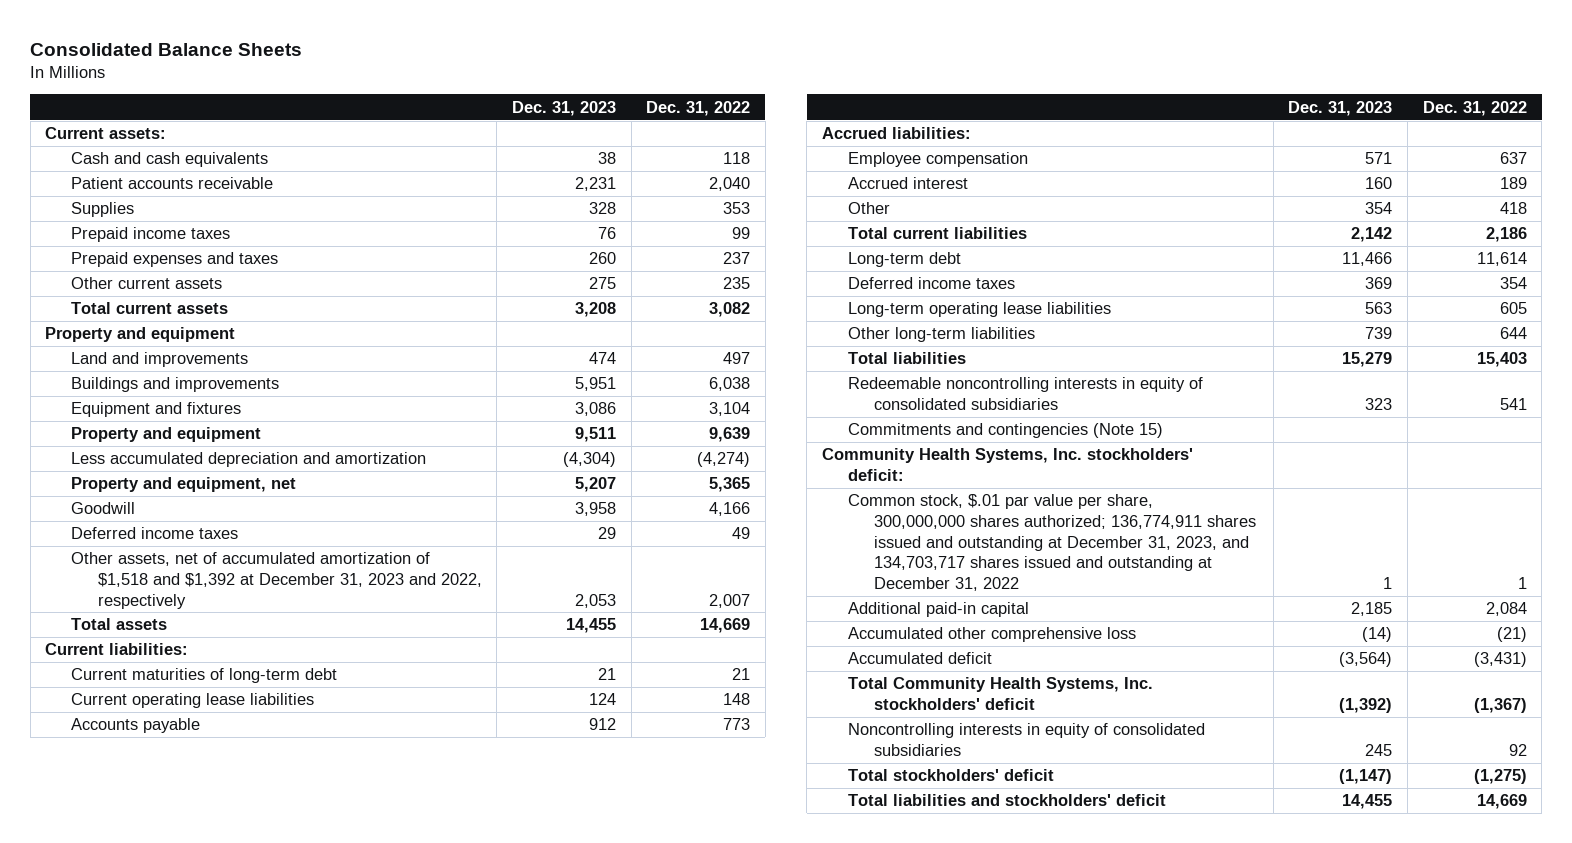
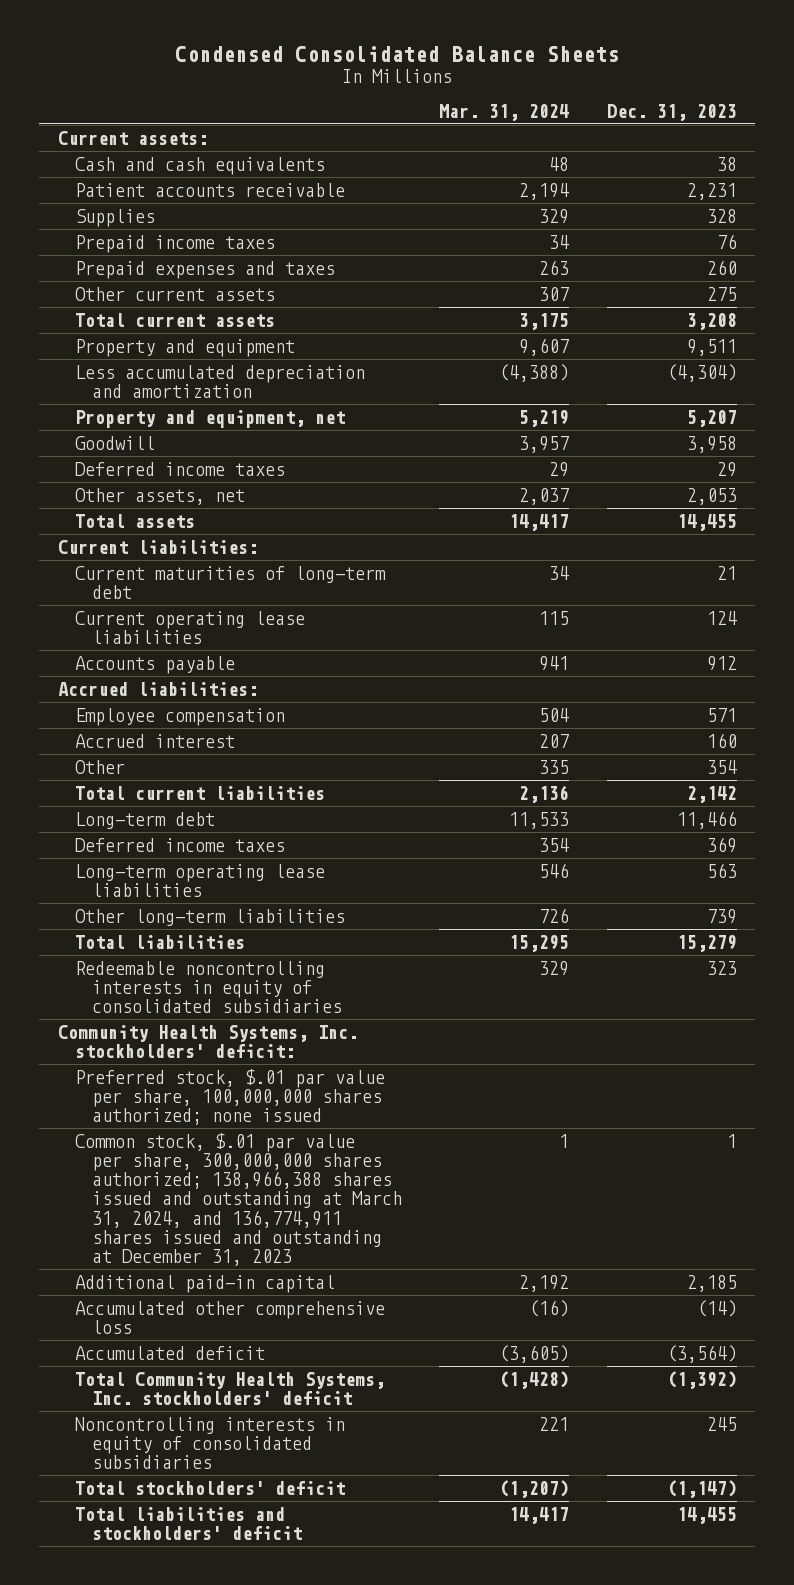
[30,42,303,56] Consolidated Balance Sheets -> [175,46,620,63] Condensed Consolidated Balance Sheets
[646,100,751,116] Dec. 31, 2022 -> none
none -> [439,103,570,121] Mar. 31, 2024
[45,327,236,343] Property and equipment -> none
[71,352,249,368] Land and improvements -> none
[71,377,280,393] Buildings and improvements -> none
[71,402,242,418] Equipment and fixtures -> none
[71,552,482,609] Other assets, net of accumulated amortization of $1,518 and $1,392 at December 31, 2023 and 2022, respectively -> [74,487,245,505] Other assets, net
[847,423,1163,439] Commitments and contingencies (Note 15) -> none
none -> [74,1068,385,1126] Preferred stock, $.01 par value per share, 100,000,000 shares authorized; none issued
[847,494,1257,591] Common stock, $.01 par value per share, 300,000,000 shares authorized; 136,774,911 shares issued and outstanding at December 31, 2023, and 134,703,717 shares issued and outstanding at December 31, 2022 -> [74,1132,402,1266] Common stock, $.01 par value per share, 300,000,000 shares authorized; 138,966,388 shares issued and outstanding at March 31, 2024, and 136,774,911 shares issued and outstanding at December 31, 2023

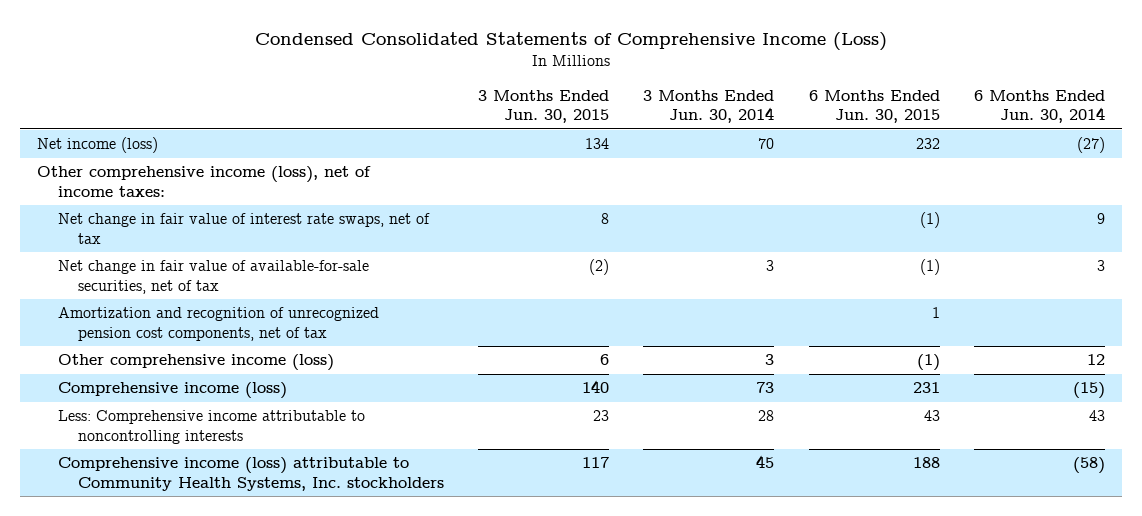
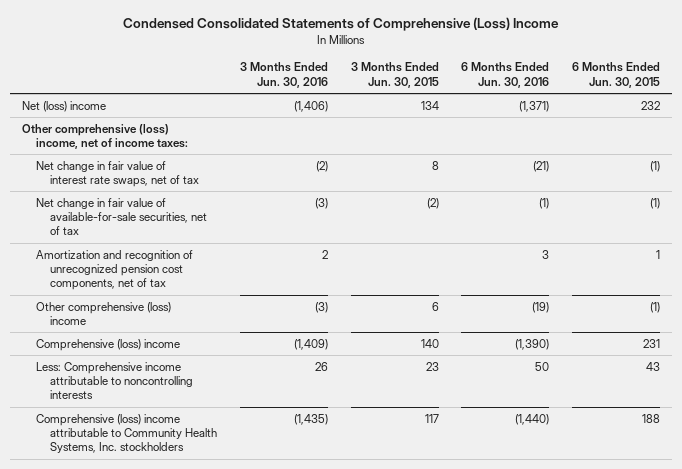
[255,31,888,51] Condensed Consolidated Statements of Comprehensive Income (Loss) -> [123,17,560,32] Condensed Consolidated Statements of Comprehensive (Loss) Income
[643,90,775,124] 3 Months Ended Jun. 30, 2014 -> none
[973,90,1105,124] 6 Months Ended Jun. 30, 2014 -> none
none -> [239,62,328,88] 3 Months Ended Jun. 30, 2016
none -> [461,62,550,88] 6 Months Ended Jun. 30, 2016
[37,137,159,154] Net income (loss) -> [21,100,106,112] Net (loss) income
[37,166,372,197] Other comprehensive income (loss), net of income taxes: -> [21,123,188,150] Other comprehensive (loss) income, net of income taxes:
[57,354,334,372] Other comprehensive income (loss) -> [35,301,171,326] Other comprehensive (loss) income
[57,382,287,400] Comprehensive income (loss) -> [35,338,180,351] Comprehensive (loss) income
[57,457,444,491] Comprehensive income (loss) attributable to Community Health Systems, Inc. stockholders -> [35,413,217,454] Comprehensive (loss) income attributable to Community Health Systems, Inc. stockholders

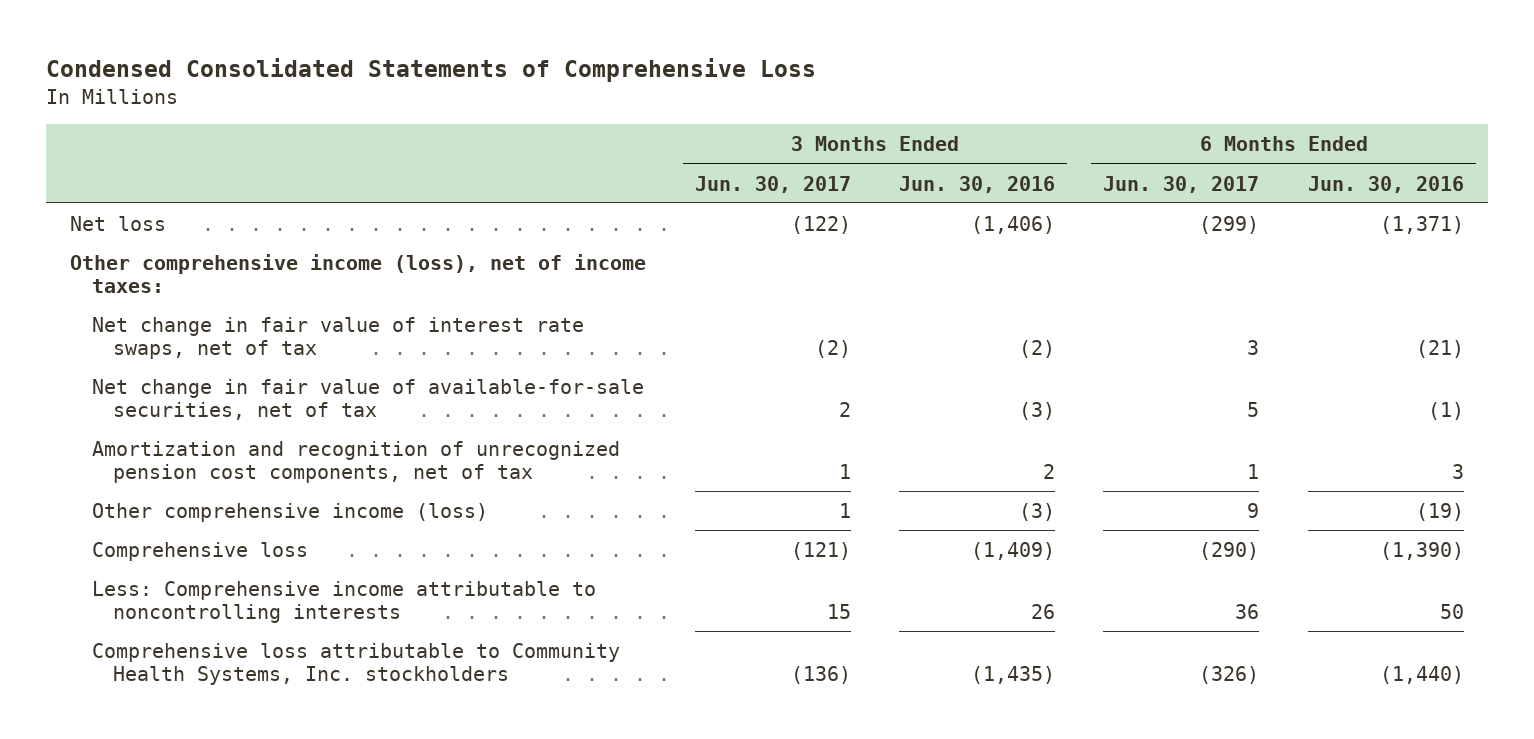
[123,17,560,32] Condensed Consolidated Statements of Comprehensive (Loss) Income -> [46,58,817,83] Condensed Consolidated Statements of Comprehensive Loss
[350,62,439,88] 3 Months Ended Jun. 30, 2015 -> none
[572,62,661,88] 6 Months Ended Jun. 30, 2015 -> none
none -> [694,175,851,193] Jun. 30, 2017
none -> [1103,175,1260,193] Jun. 30, 2017
[21,100,106,112] Net (loss) income -> [70,215,167,231] Net loss
[21,123,188,150] Other comprehensive (loss) income, net of income taxes: -> [70,253,647,294] Other comprehensive income (loss), net of income taxes:
[35,301,171,326] Other comprehensive (loss) income -> [91,502,488,522] Other comprehensive income (loss)
[35,338,180,351] Comprehensive (loss) income -> [91,541,308,561] Comprehensive loss
[35,413,217,454] Comprehensive (loss) income attributable to Community Health Systems, Inc. stockholders -> [91,642,620,686] Comprehensive loss attributable to Community Health Systems, Inc. stockholders

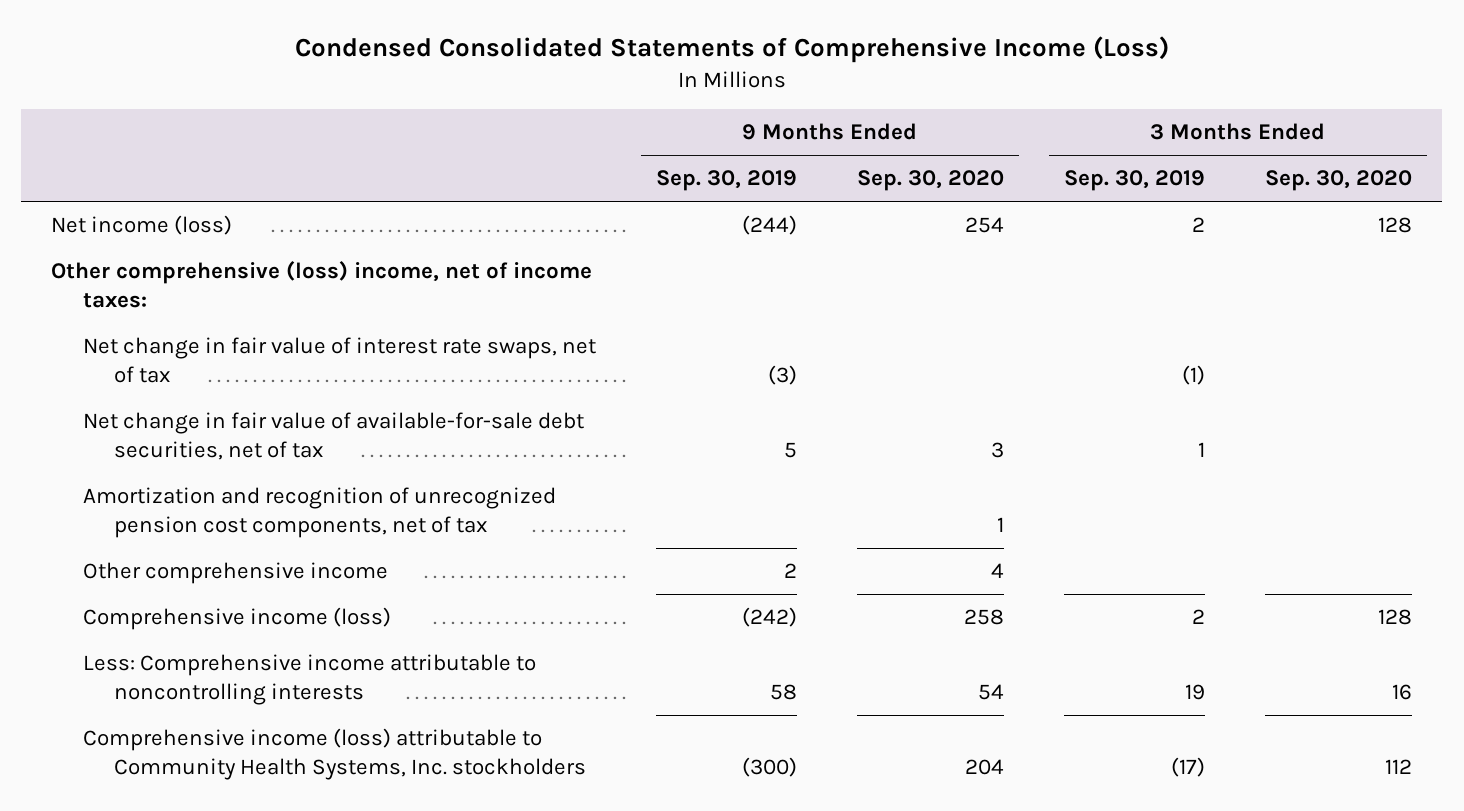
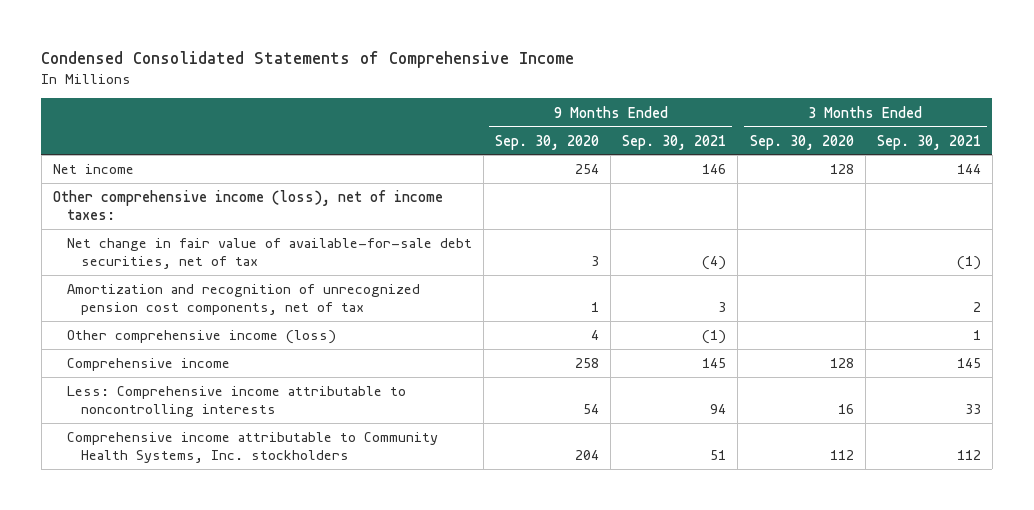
[294,36,1169,64] Condensed Consolidated Statements of Comprehensive Income (Loss) -> [41,51,575,69] Condensed Consolidated Statements of Comprehensive Income
[655,170,797,192] Sep. 30, 2019 -> none
[1064,170,1206,192] Sep. 30, 2019 -> none
none -> [622,134,727,150] Sep. 30, 2021
none -> [876,134,981,150] Sep. 30, 2021
[82,337,596,383] Net change in fair value of interest rate swaps, net of tax -> none
[51,215,233,236] Net income (loss) -> [52,164,134,175] Net income
[51,261,593,308] Other comprehensive (loss) income, net of income taxes: -> [52,190,443,221] Other comprehensive income (loss), net of income taxes:
[82,562,388,585] Other comprehensive income -> [67,330,337,345] Other comprehensive income (loss)
[82,607,391,631] Comprehensive income (loss) -> [67,358,231,372] Comprehensive income
[82,728,586,780] Comprehensive income (loss) attributable to Community Health Systems, Inc. stockholders -> [67,432,439,464] Comprehensive income attributable to Community Health Systems, Inc. stockholders

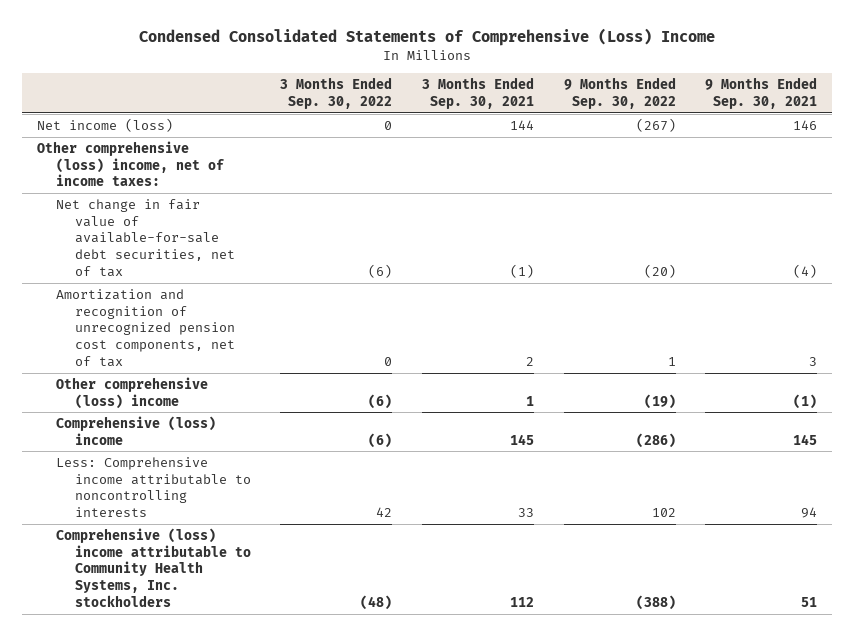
[41,51,575,69] Condensed Consolidated Statements of Comprehensive Income -> [138,28,715,47] Condensed Consolidated Statements of Comprehensive (Loss) Income
[495,134,600,150] Sep. 30, 2020 -> none
[749,134,854,150] Sep. 30, 2020 -> none
none -> [280,77,393,109] 3 Months Ended Sep. 30, 2022
none -> [563,77,676,109] 9 Months Ended Sep. 30, 2022
[52,164,134,175] Net income -> [36,117,173,132] Net income (loss)
[52,190,443,221] Other comprehensive income (loss), net of income taxes: -> [36,140,224,187] Other comprehensive (loss) income, net of income taxes:
[67,330,337,345] Other comprehensive income (loss) -> [55,376,208,409] Other comprehensive (loss) income
[67,358,231,372] Comprehensive income -> [55,415,216,445] Comprehensive (loss) income
[67,432,439,464] Comprehensive income attributable to Community Health Systems, Inc. stockholders -> [55,527,251,608] Comprehensive (loss) income attributable to Community Health Systems, Inc. stockholders

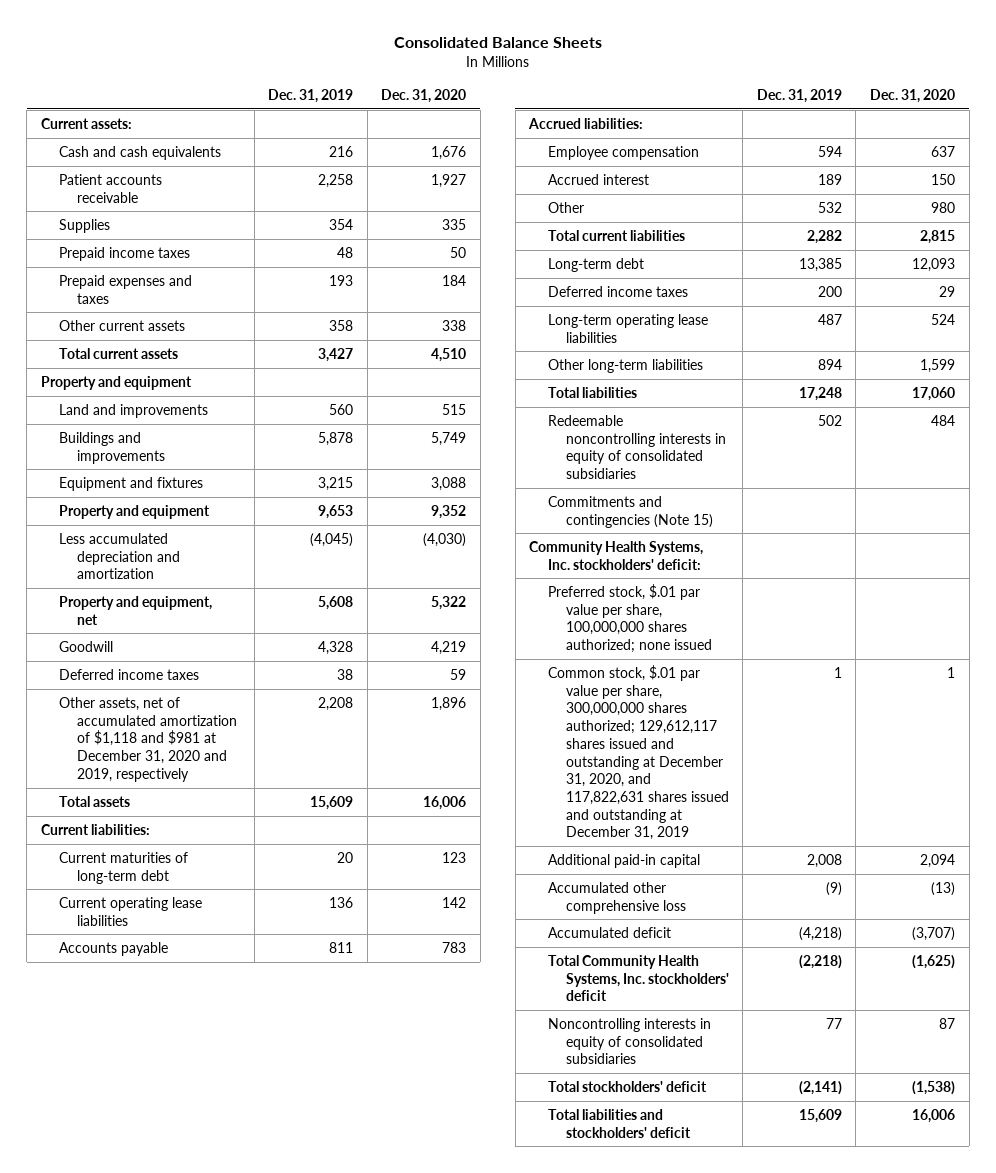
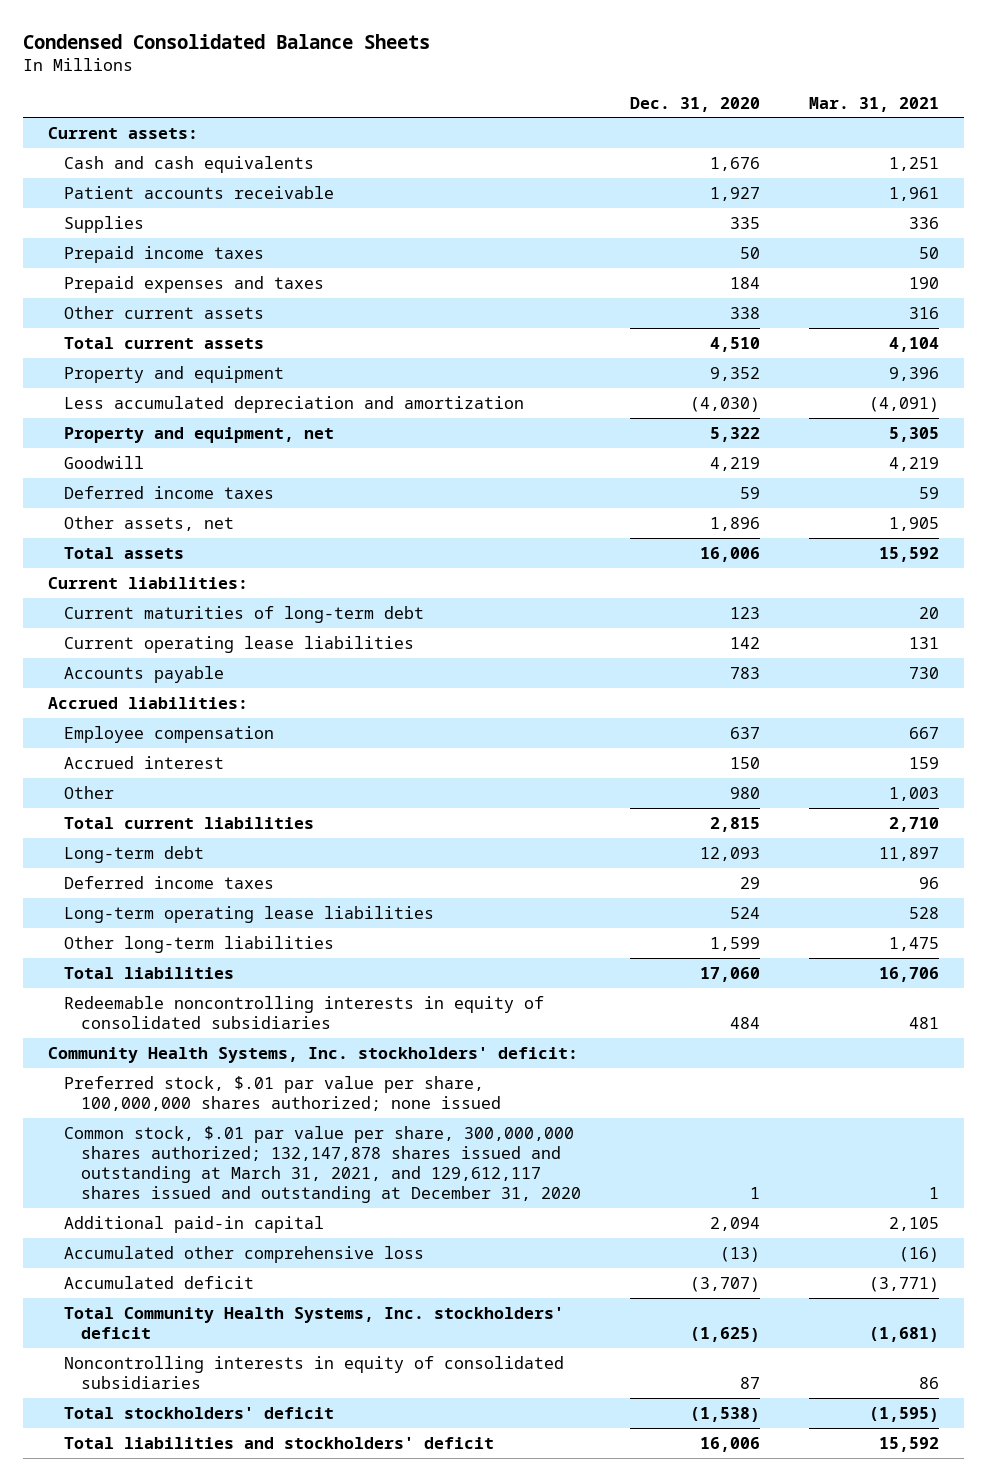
[393,37,602,49] Consolidated Balance Sheets -> [23,33,431,49] Condensed Consolidated Balance Sheets
[268,88,354,103] Dec. 31, 2019 -> none
none -> [809,96,940,112] Mar. 31, 2021
[40,375,192,390] Property and equipment -> none
[58,403,208,418] Land and improvements -> none
[58,431,166,464] Buildings and improvements -> none
[58,476,203,491] Equipment and fixtures -> none
[58,696,238,782] Other assets, net of accumulated amortization of $1,118 and $981 at December 31, 2020 and 2019, respectively -> [64,515,235,531] Other assets, net
[547,495,713,528] Commitments and contingencies (Note 15) -> none
[547,664,729,841] Common stock, $.01 par value per share, 300,000,000 shares authorized; 129,612,117 shares issued and outstanding at December 31, 2020, and 117,822,631 shares issued and outstanding at December 31, 2019 -> [64,1125,582,1204] Common stock, $.01 par value per share, 300,000,000 shares authorized; 132,147,878 shares issued and outstanding at March 31, 2021, and 129,612,117 shares issued and outstanding at December 31, 2020

